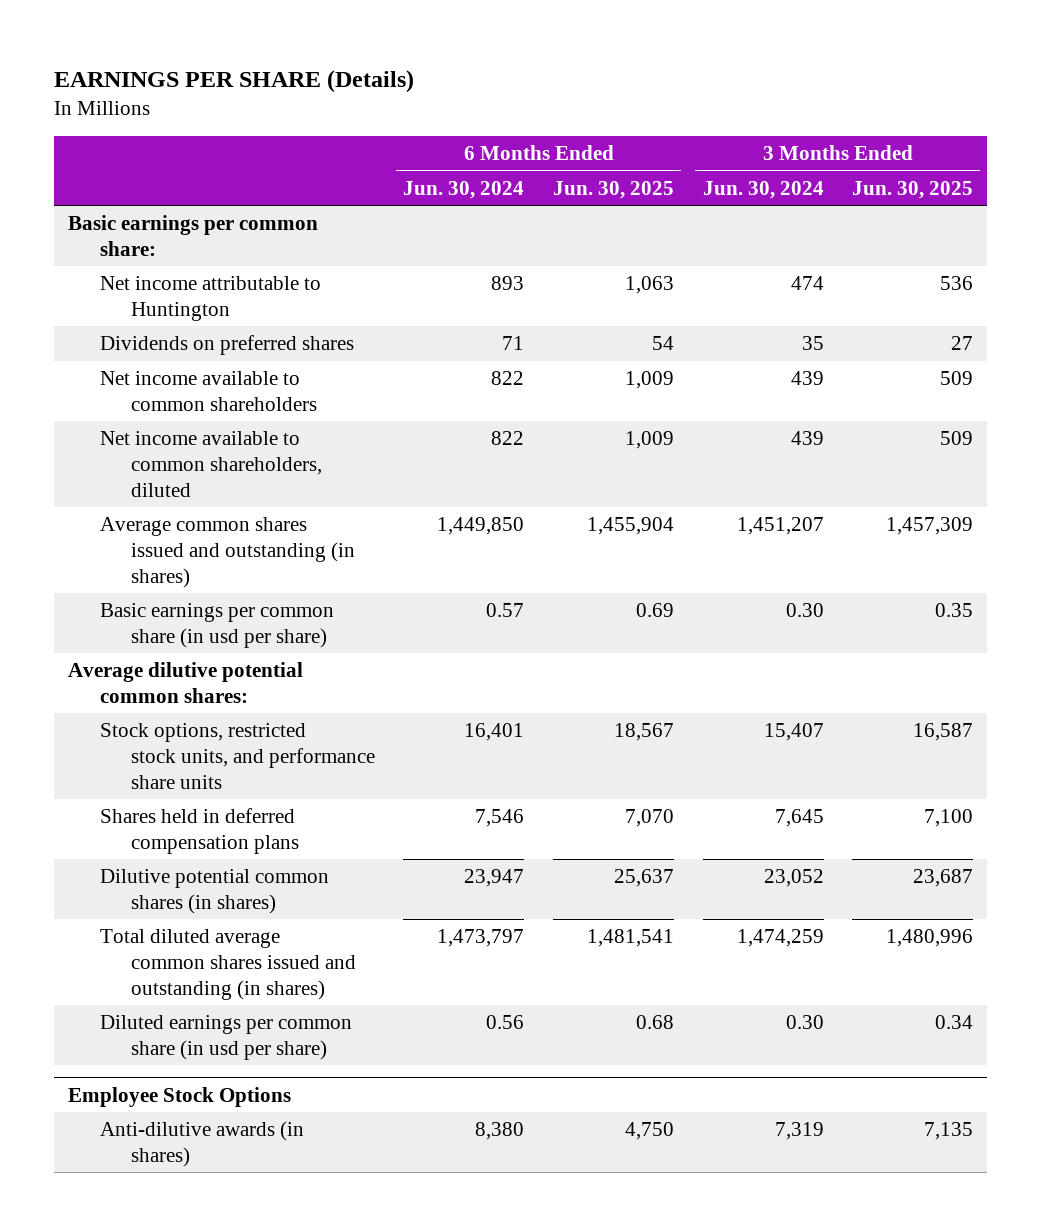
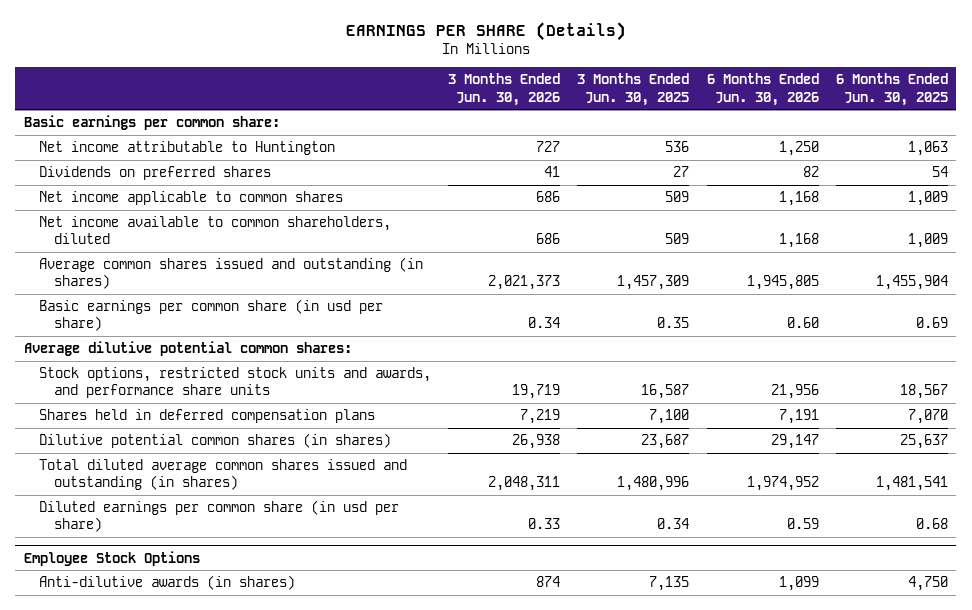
[403,180,525,199] Jun. 30, 2024 -> none
[702,180,824,199] Jun. 30, 2024 -> none
none -> [448,73,561,106] 3 Months Ended Jun. 30, 2026
none -> [706,73,819,106] 6 Months Ended Jun. 30, 2026
[99,371,317,411] Net income available to common shareholders -> [39,191,344,206] Net income applicable to common shares
[99,723,375,789] Stock options, restricted stock units, and performance share units -> [39,367,432,399] Stock options, restricted stock units and awards, and performance share units

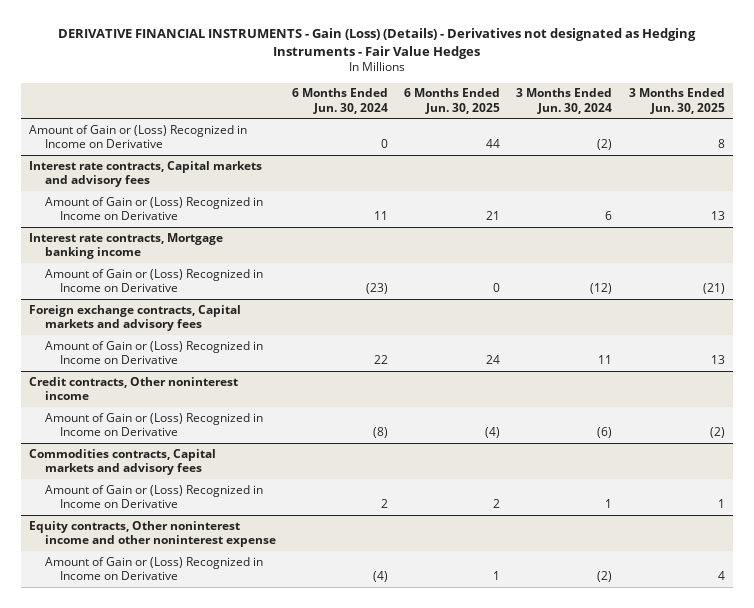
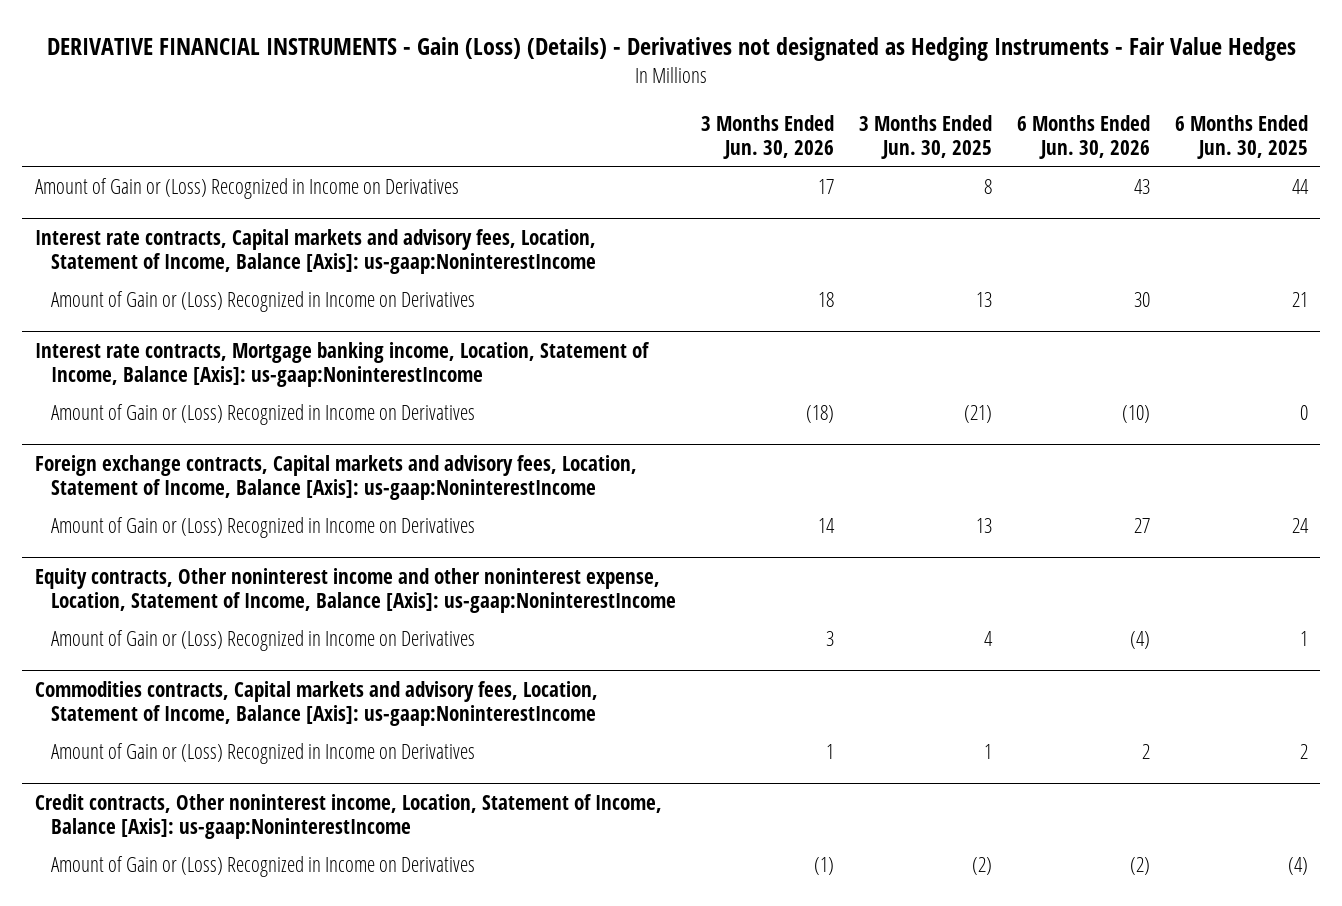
[291,88,388,114] 6 Months Ended Jun. 30, 2024 -> none
[516,88,613,114] 3 Months Ended Jun. 30, 2024 -> none
none -> [700,114,834,159] 3 Months Ended Jun. 30, 2026
none -> [1016,114,1150,159] 6 Months Ended Jun. 30, 2026
[29,160,263,188] Interest rate contracts, Capital markets and advisory fees -> none
[29,232,224,260] Interest rate contracts, Mortgage banking income -> none
[29,304,242,332] Foreign exchange contracts, Capital markets and advisory fees -> none
[29,376,239,401] Credit contracts, Other noninterest income -> none
[29,448,217,476] Commodities contracts, Capital markets and advisory fees -> none
[29,520,276,548] Equity contracts, Other noninterest income and other noninterest expense -> none
[29,124,248,149] Amount of Gain or (Loss) Recognized in Income on Derivative -> [34,178,459,200] Amount of Gain or (Loss) Recognized in Income on Derivatives
none -> [34,228,596,275] Interest rate contracts, Capital markets and advisory fees, Location, Statement of Income, Balance [Axis]: us-gaap:NoninterestIncome
[44,196,263,221] Amount of Gain or (Loss) Recognized in Income on Derivative -> [50,291,475,313] Amount of Gain or (Loss) Recognized in Income on Derivatives
none -> [34,341,650,388] Interest rate contracts, Mortgage banking income, Location, Statement of Income, Balance [Axis]: us-gaap:NoninterestIncome
[44,268,263,293] Amount of Gain or (Loss) Recognized in Income on Derivative -> [50,404,475,426] Amount of Gain or (Loss) Recognized in Income on Derivatives
none -> [34,454,637,501] Foreign exchange contracts, Capital markets and advisory fees, Location, Statement of Income, Balance [Axis]: us-gaap:NoninterestIncome
[44,340,263,365] Amount of Gain or (Loss) Recognized in Income on Derivative -> [50,517,475,539] Amount of Gain or (Loss) Recognized in Income on Derivatives
none -> [34,567,676,614] Equity contracts, Other noninterest income and other noninterest expense, Location, Statement of Income, Balance [Axis]: us-gaap:NoninterestIncome
[44,412,263,437] Amount of Gain or (Loss) Recognized in Income on Derivative -> [50,630,475,652] Amount of Gain or (Loss) Recognized in Income on Derivatives
[485,427,501,439] (4) -> [1299,631,1308,647] 1
[709,427,725,439] (2) -> [983,631,993,647] 4
none -> [34,680,598,727] Commodities contracts, Capital markets and advisory fees, Location, Statement of Income, Balance [Axis]: us-gaap:NoninterestIncome
[44,484,263,509] Amount of Gain or (Loss) Recognized in Income on Derivative -> [50,743,475,765] Amount of Gain or (Loss) Recognized in Income on Derivatives
none -> [34,793,662,840] Credit contracts, Other noninterest income, Location, Statement of Income, Balance [Axis]: us-gaap:NoninterestIncome
[44,556,263,581] Amount of Gain or (Loss) Recognized in Income on Derivative -> [50,856,475,878] Amount of Gain or (Loss) Recognized in Income on Derivatives
[493,571,501,581] 1 -> [1287,857,1308,876] (4)
[717,571,725,581] 4 -> [971,857,992,876] (2)

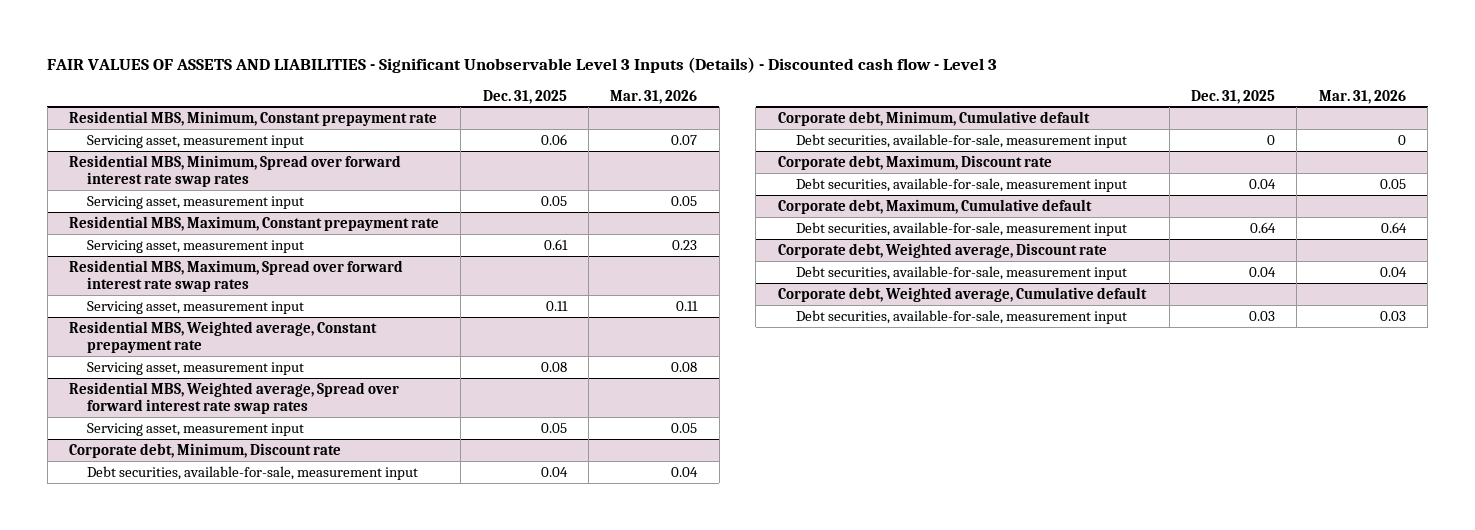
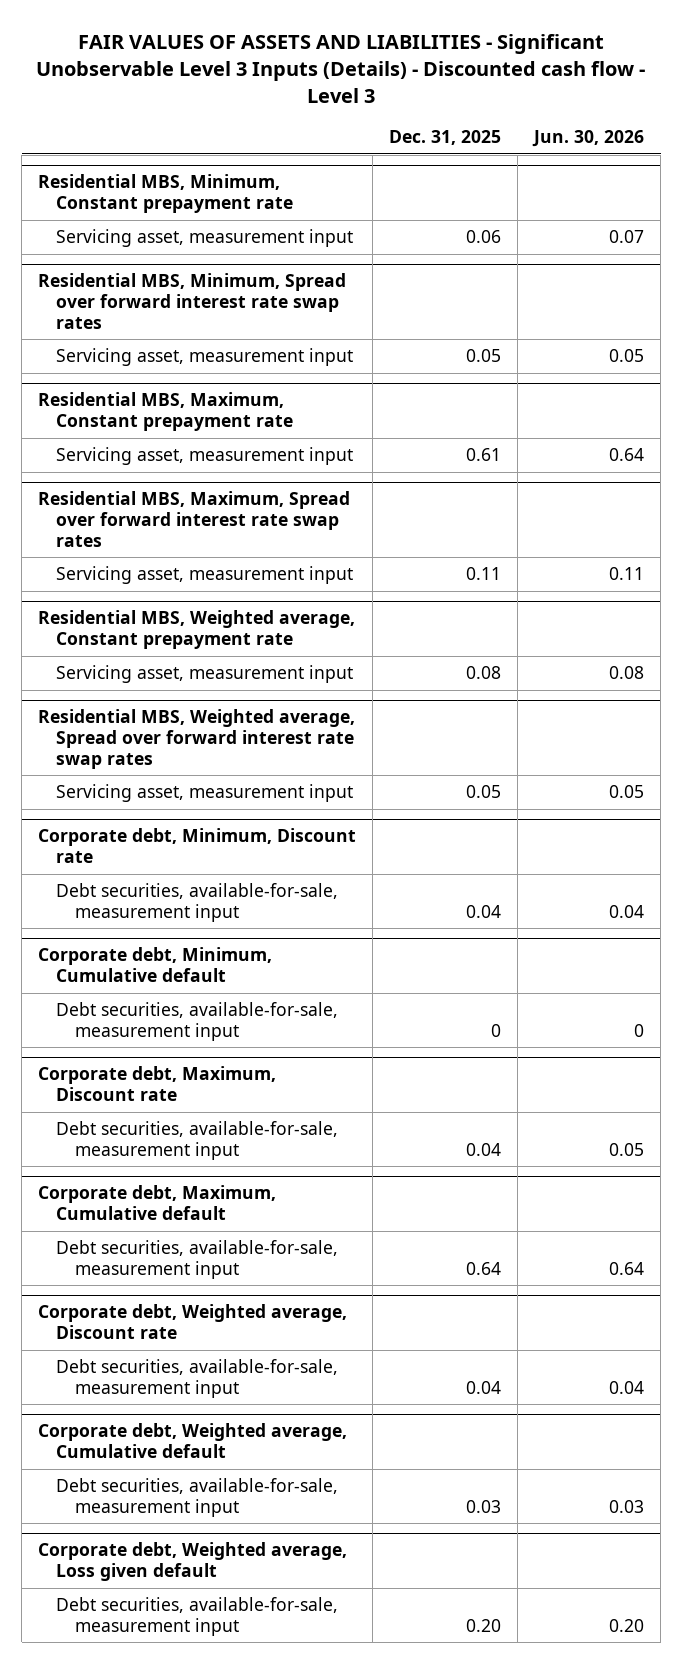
[610,89,698,104] Mar. 31, 2026 -> none
none -> [532,130,645,148] Jun. 30, 2026
none -> [38,1542,348,1582] Corporate debt, Weighted average, Loss given default
none -> [56,1597,339,1636] Debt securities, available-for-sale, measurement input

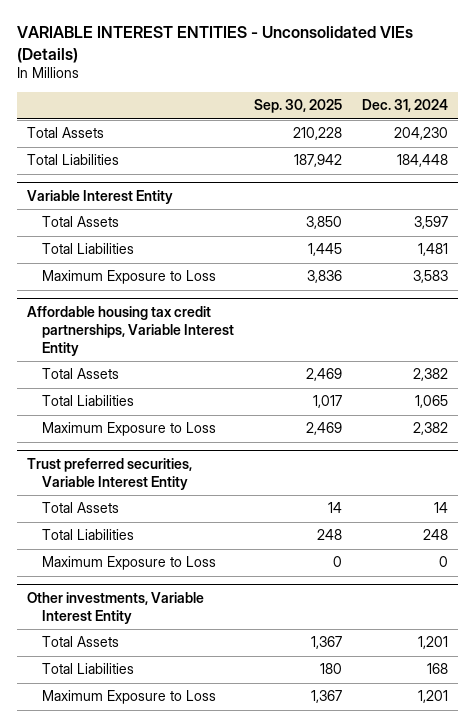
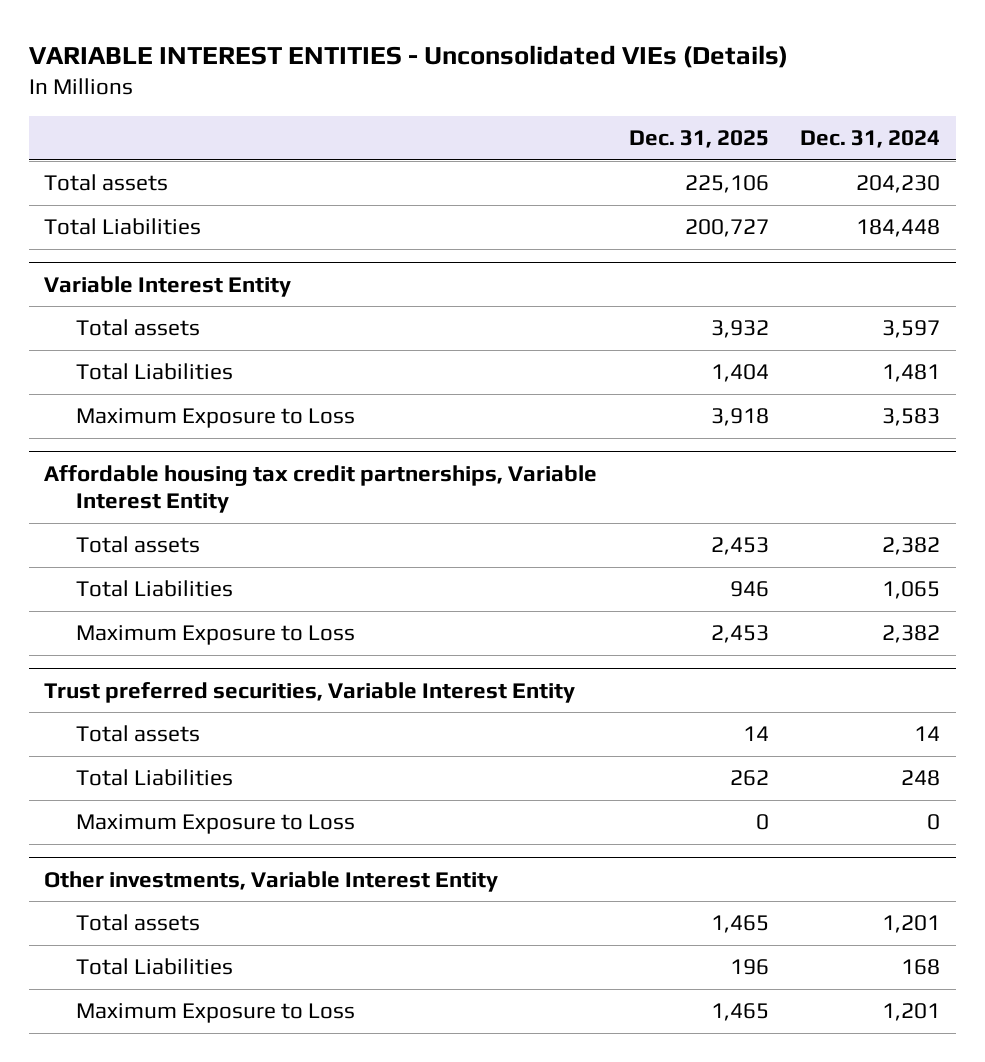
[253,99,342,114] Sep. 30, 2025 -> none
none -> [628,130,769,149] Dec. 31, 2025
[26,127,104,139] Total Assets -> [44,174,169,192] Total assets
[42,216,120,228] Total Assets -> [75,319,200,337] Total assets
[42,368,120,380] Total Assets -> [75,536,200,554] Total assets
[42,502,120,514] Total Assets -> [75,725,200,743] Total assets
[42,636,120,648] Total Assets -> [75,914,200,932] Total assets

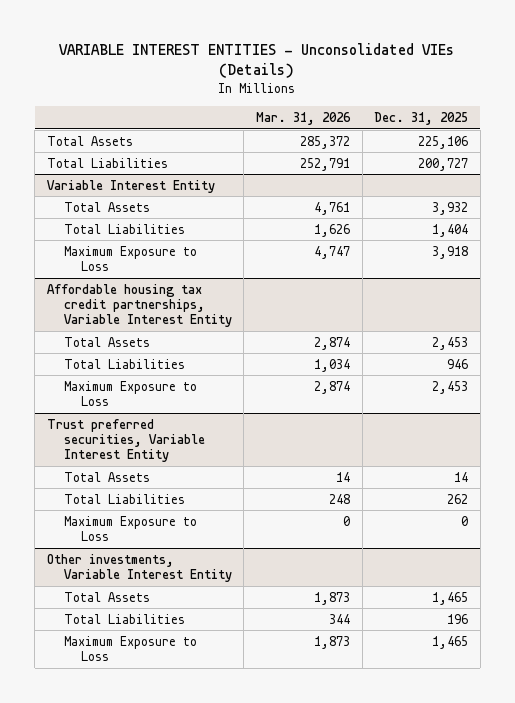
[800,130,941,149] Dec. 31, 2024 -> none
none -> [255,112,351,126] Mar. 31, 2026
[44,174,169,192] Total assets -> [46,135,133,146] Total Assets
[75,319,200,337] Total assets -> [63,201,150,212] Total Assets
[75,536,200,554] Total assets -> [63,336,150,347] Total Assets
[75,725,200,743] Total assets -> [63,471,150,482] Total Assets
[75,914,200,932] Total assets -> [63,591,150,602] Total Assets

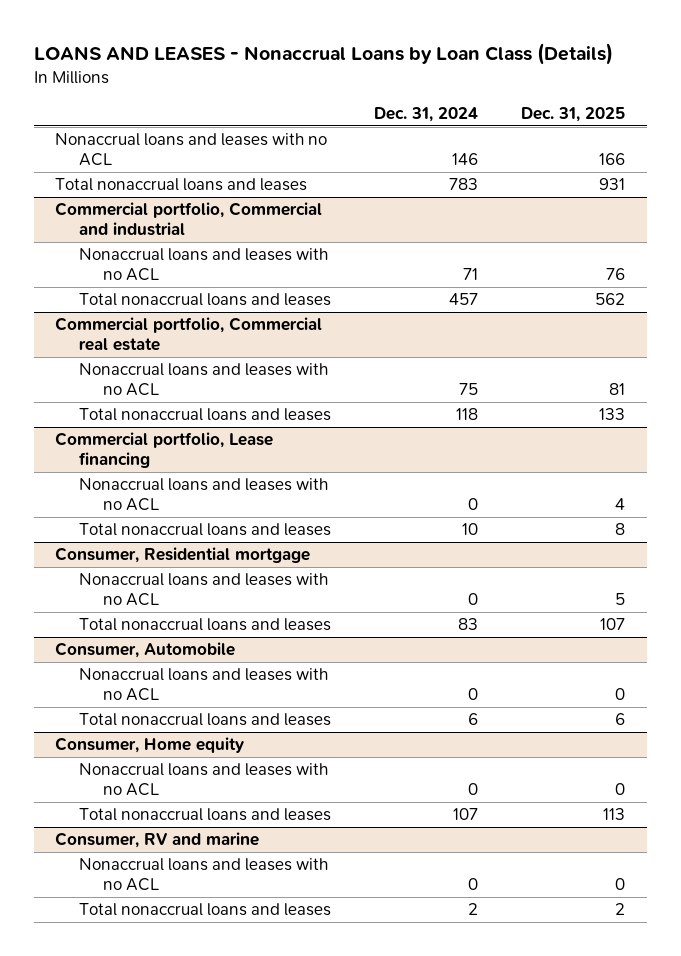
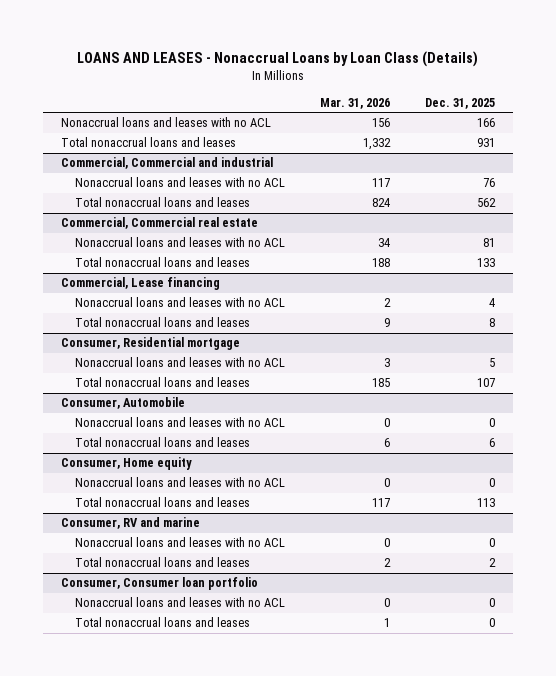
[374,106,479,122] Dec. 31, 2024 -> none
none -> [320,97,391,109] Mar. 31, 2026
[55,202,323,237] Commercial portfolio, Commercial and industrial -> [60,157,273,170] Commercial, Commercial and industrial
[55,317,323,352] Commercial portfolio, Commercial real estate -> [60,217,258,230] Commercial, Commercial real estate
[55,432,274,469] Commercial portfolio, Lease financing -> [60,277,220,291] Commercial, Lease financing
none -> [60,577,258,591] Consumer, Consumer loan portfolio
none -> [75,597,286,608] Nonaccrual loans and leases with no ACL
none -> [75,617,251,628] Total nonaccrual loans and leases

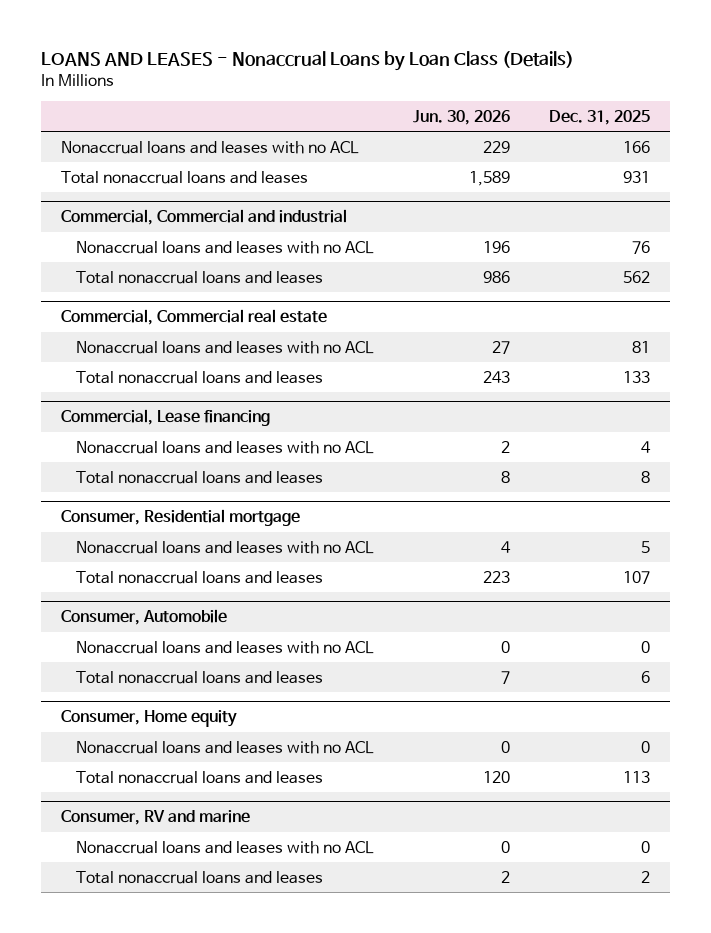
[320,97,391,109] Mar. 31, 2026 -> none
none -> [412,109,510,125] Jun. 30, 2026
[60,577,258,591] Consumer, Consumer loan portfolio -> none
[75,597,286,608] Nonaccrual loans and leases with no ACL -> none
[75,617,251,628] Total nonaccrual loans and leases -> none

